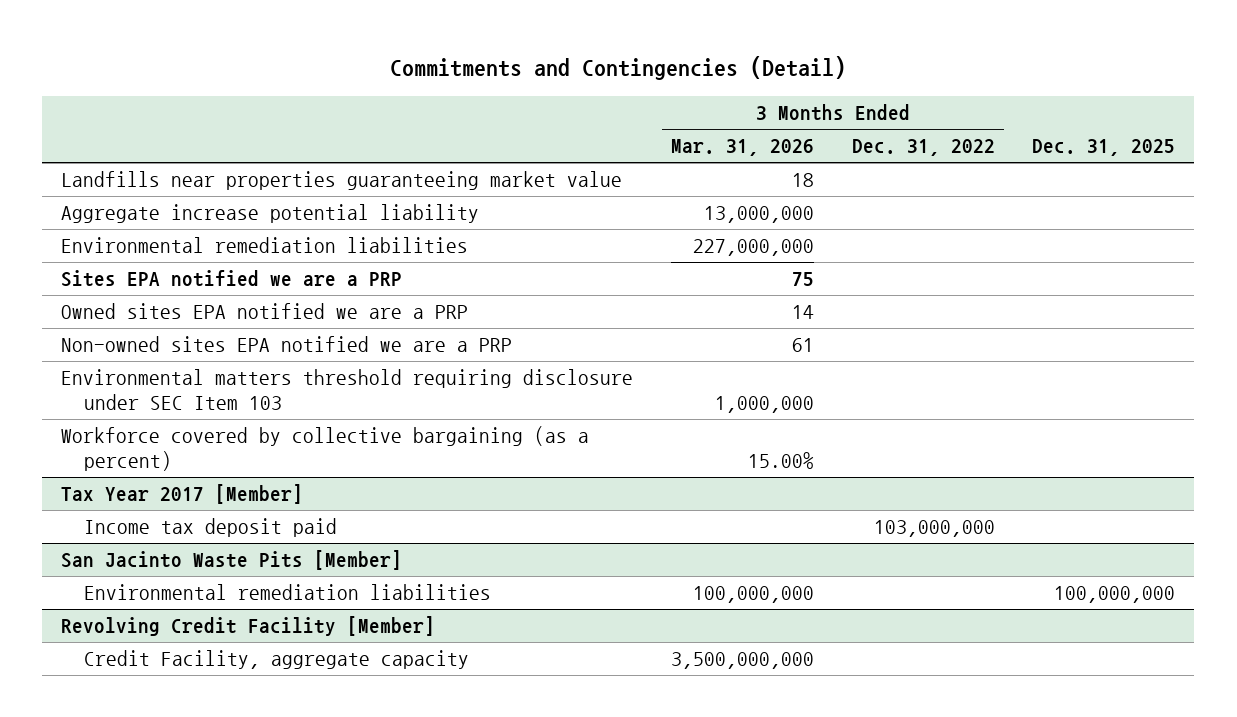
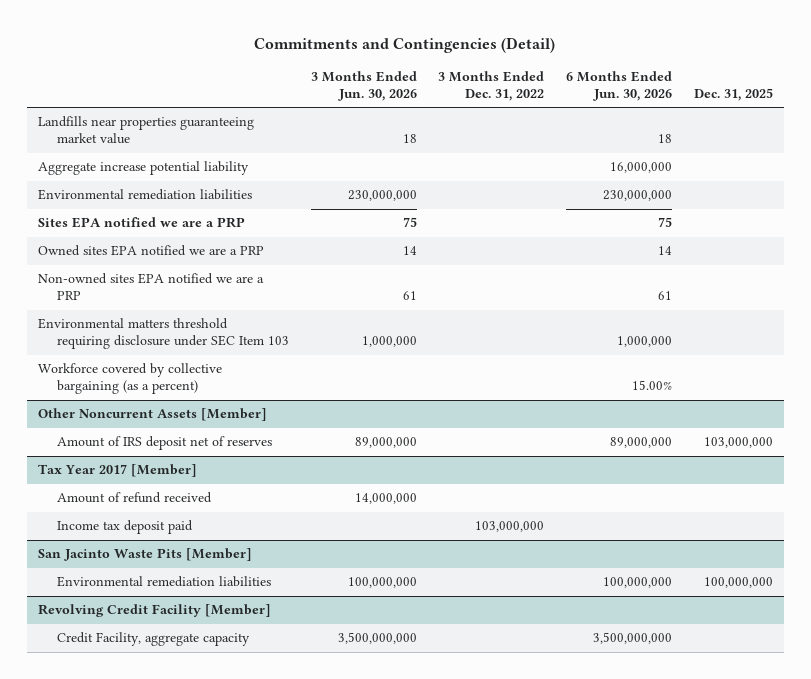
[671,139,815,157] Mar. 31, 2026 -> none
none -> [310,70,417,101] 3 Months Ended Jun. 30, 2026
none -> [566,70,673,101] 6 Months Ended Jun. 30, 2026
none -> [37,408,267,422] Other Noncurrent Assets [Member]
none -> [56,436,272,451] Amount of IRS deposit net of reserves
none -> [56,492,212,504] Amount of refund received

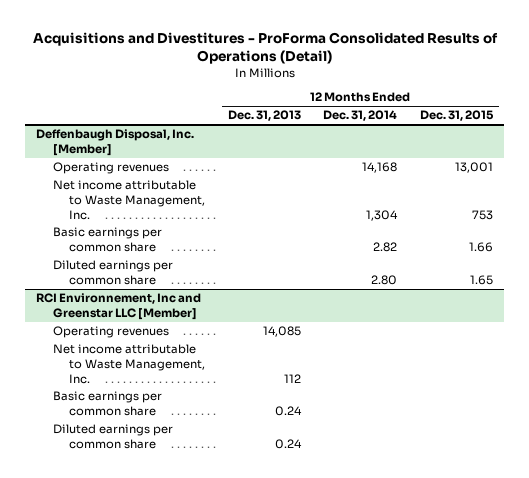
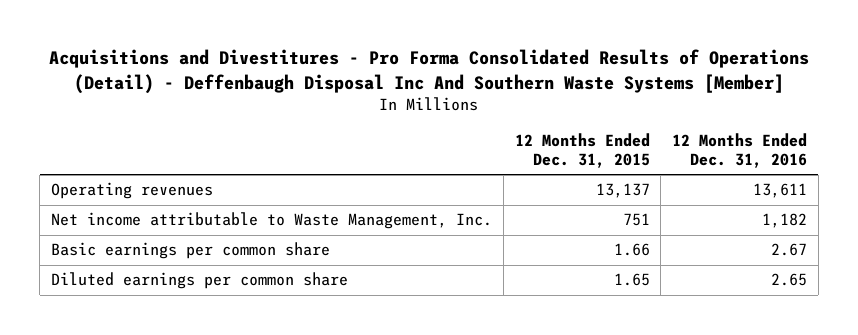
[32,32,498,65] Acquisitions and Divestitures - ProForma Consolidated Results of Operations (Detail) -> [49,49,810,94] Acquisitions and Divestitures - Pro Forma Consolidated Results of Operations (Detail) - Deffenbaugh Disposal Inc And Southern Waste Systems [Member]
[227,110,301,122] Dec. 31, 2013 -> none
[323,110,398,122] Dec. 31, 2014 -> none
none -> [671,133,807,168] 12 Months Ended Dec. 31, 2016
[36,129,195,156] Deffenbaugh Disposal, Inc. [Member] -> none
[455,162,494,174] 13,001 -> [595,183,650,199] 13,137
[472,209,494,220] 753 -> [622,213,650,227] 751
[36,293,202,320] RCI Environnement, Inc and Greenstar LLC [Member] -> none
[52,326,169,339] Operating revenues -> none
[52,344,205,384] Net income attributable to Waste Management, Inc. -> none
[52,391,162,416] Basic earnings per common share -> none
[52,424,173,449] Diluted earnings per common share -> none

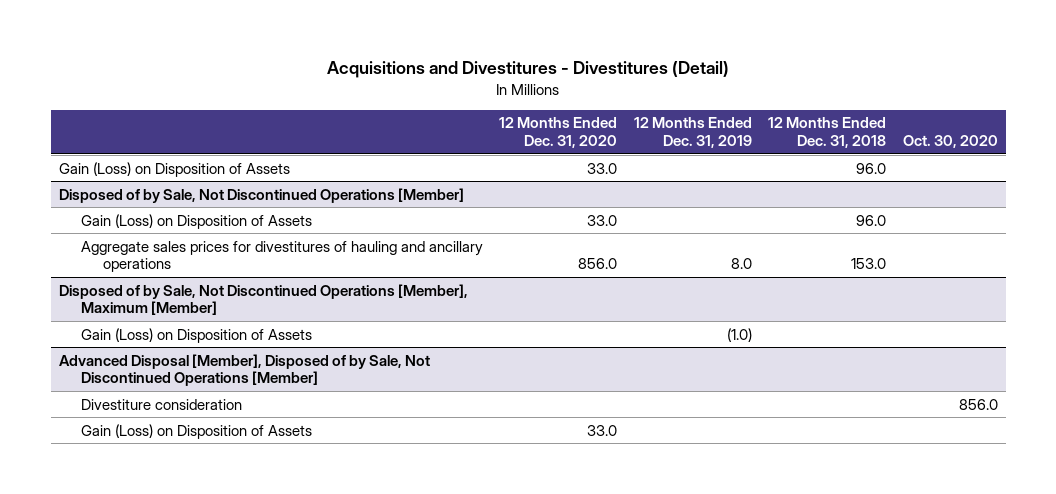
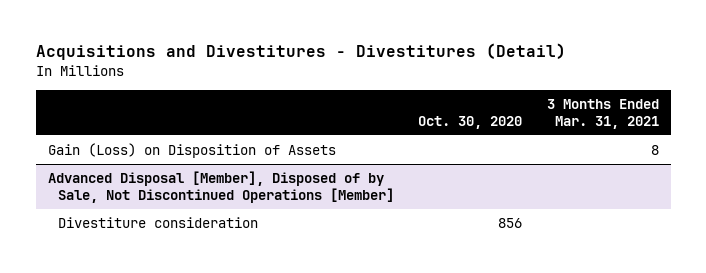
[499,117,618,149] 12 Months Ended Dec. 31, 2020 -> none
[633,117,752,149] 12 Months Ended Dec. 31, 2019 -> none
[768,117,887,149] 12 Months Ended Dec. 31, 2018 -> none
none -> [546,98,659,129] 3 Months Ended Mar. 31, 2021
[58,187,464,203] Disposed of by Sale, Not Discontinued Operations [Member] -> none
[80,213,312,229] Gain (Loss) on Disposition of Assets -> none
[80,240,483,273] Aggregate sales prices for divestitures of hauling and ancillary operations -> none
[58,283,468,316] Disposed of by Sale, Not Discontinued Operations [Member], Maximum [Member] -> none
[80,327,312,343] Gain (Loss) on Disposition of Assets -> none
[80,423,312,439] Gain (Loss) on Disposition of Assets -> none
[958,398,998,410] 856.0 -> [498,217,523,228] 856

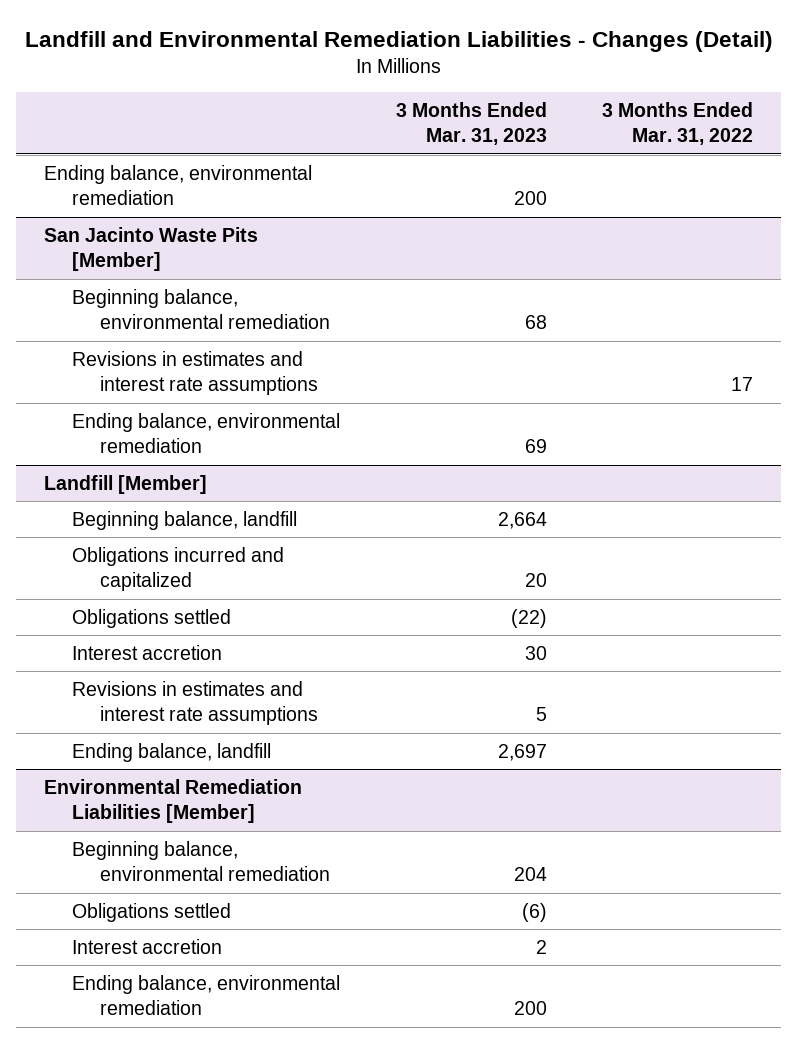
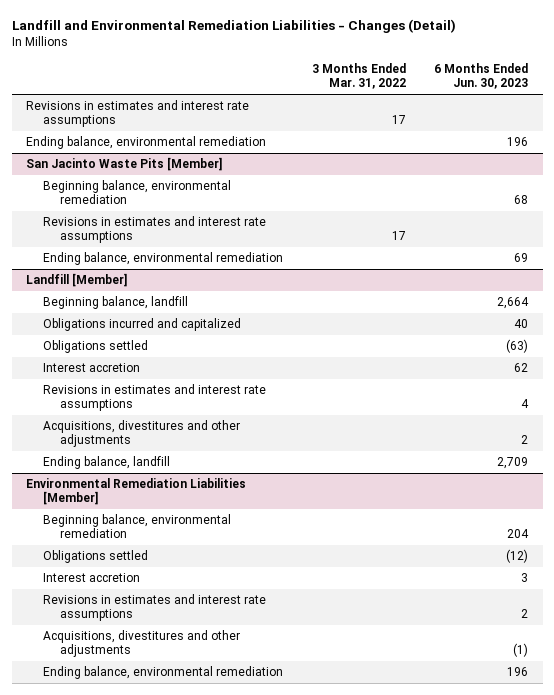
[395,101,547,146] 3 Months Ended Mar. 31, 2023 -> none
none -> [434,63,529,90] 6 Months Ended Jun. 30, 2023
none -> [26,100,250,128] Revisions in estimates and interest rate assumptions
none -> [42,420,240,448] Acquisitions, divestitures and other adjustments
none -> [42,594,266,622] Revisions in estimates and interest rate assumptions
none -> [42,630,240,658] Acquisitions, divestitures and other adjustments

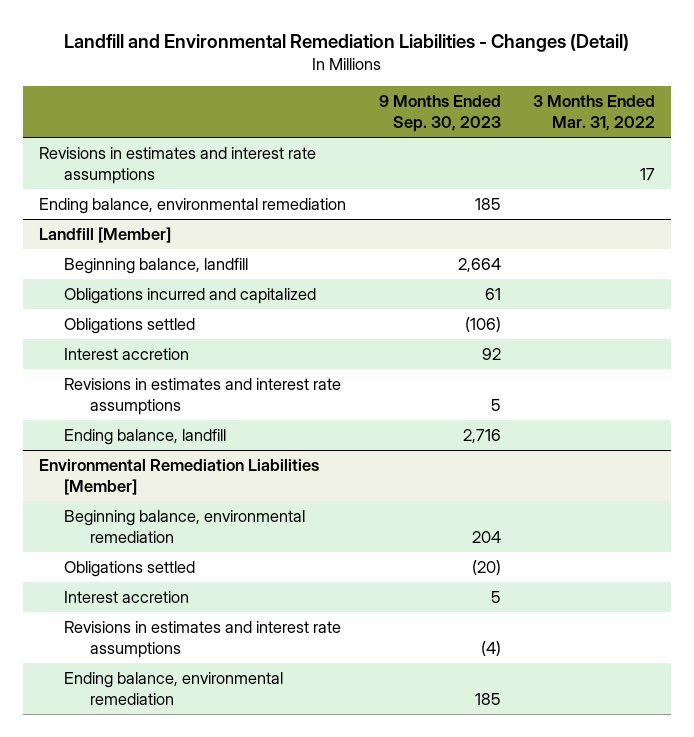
[434,63,529,90] 6 Months Ended Jun. 30, 2023 -> none
none -> [378,95,501,132] 9 Months Ended Sep. 30, 2023
[26,157,224,172] San Jacinto Waste Pits [Member] -> none
[42,180,231,205] Beginning balance, environmental remediation -> none
[42,216,266,244] Revisions in estimates and interest rate assumptions -> none
[42,252,283,266] Ending balance, environmental remediation -> none
[42,420,240,448] Acquisitions, divestitures and other adjustments -> none
[42,630,240,658] Acquisitions, divestitures and other adjustments -> none

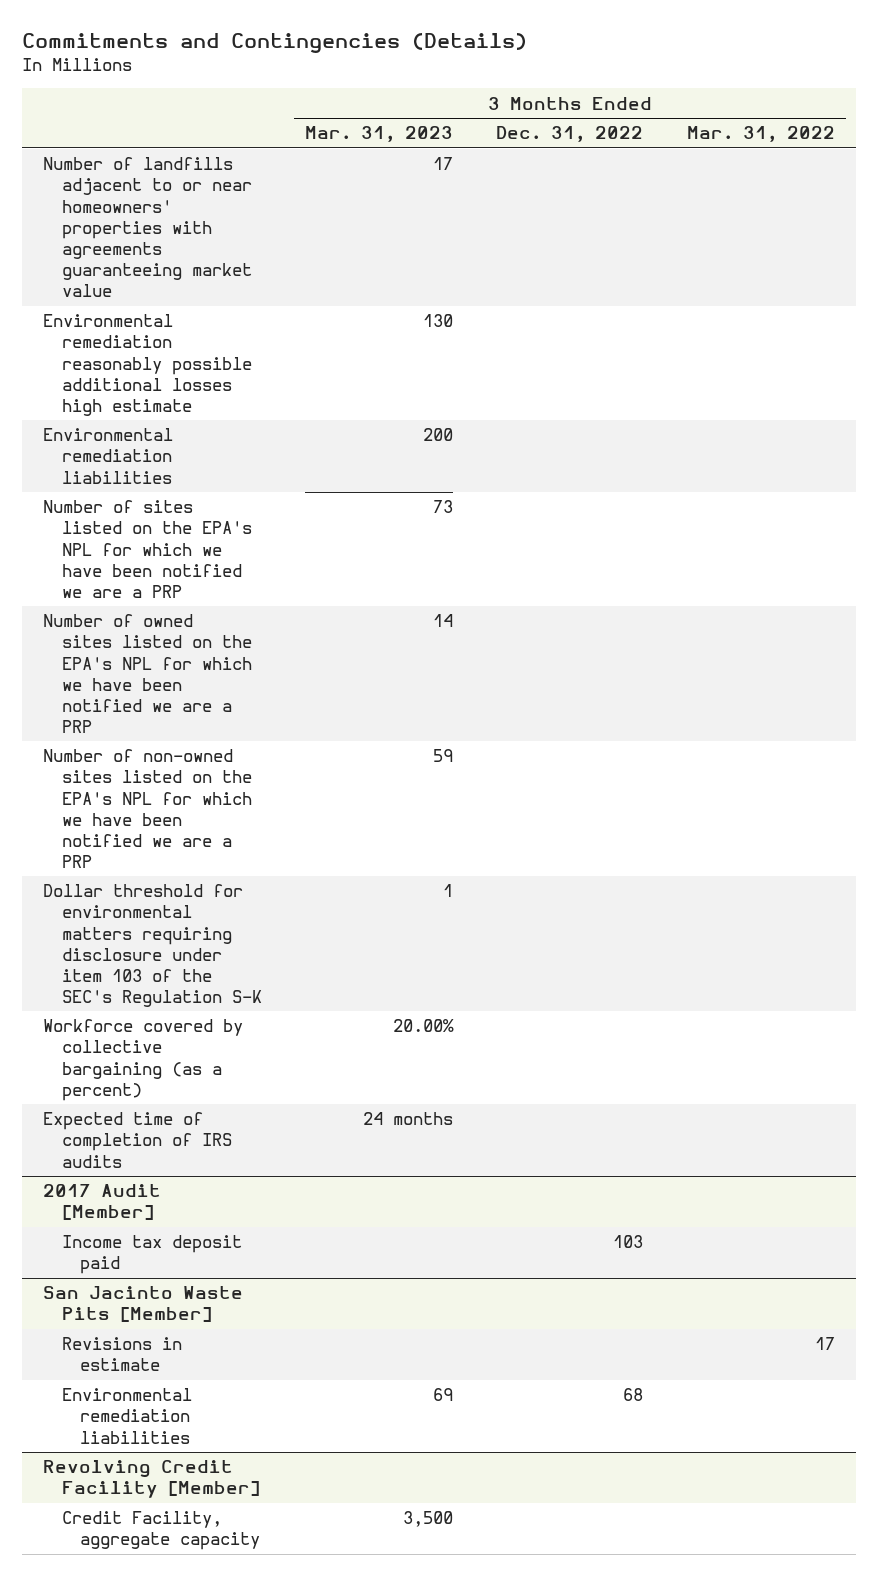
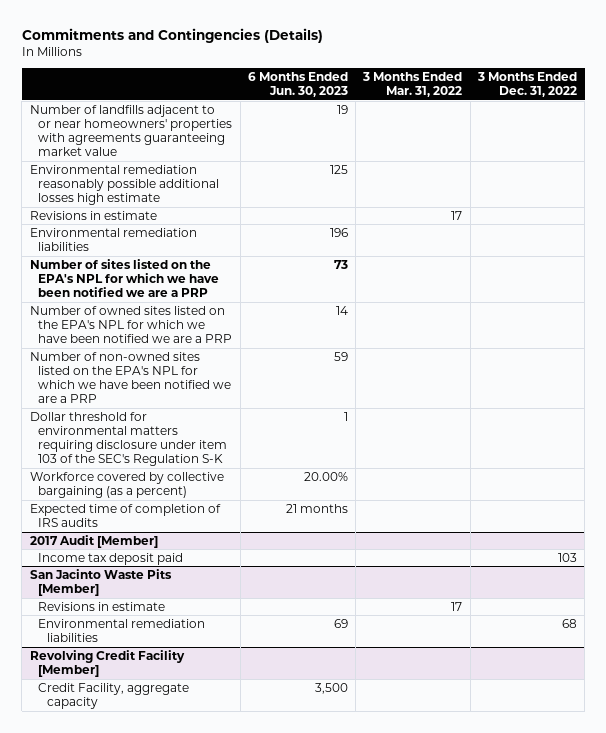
[305,126,454,143] Mar. 31, 2023 -> none
none -> [247,72,348,98] 6 Months Ended Jun. 30, 2023
none -> [29,210,157,220] Revisions in estimate

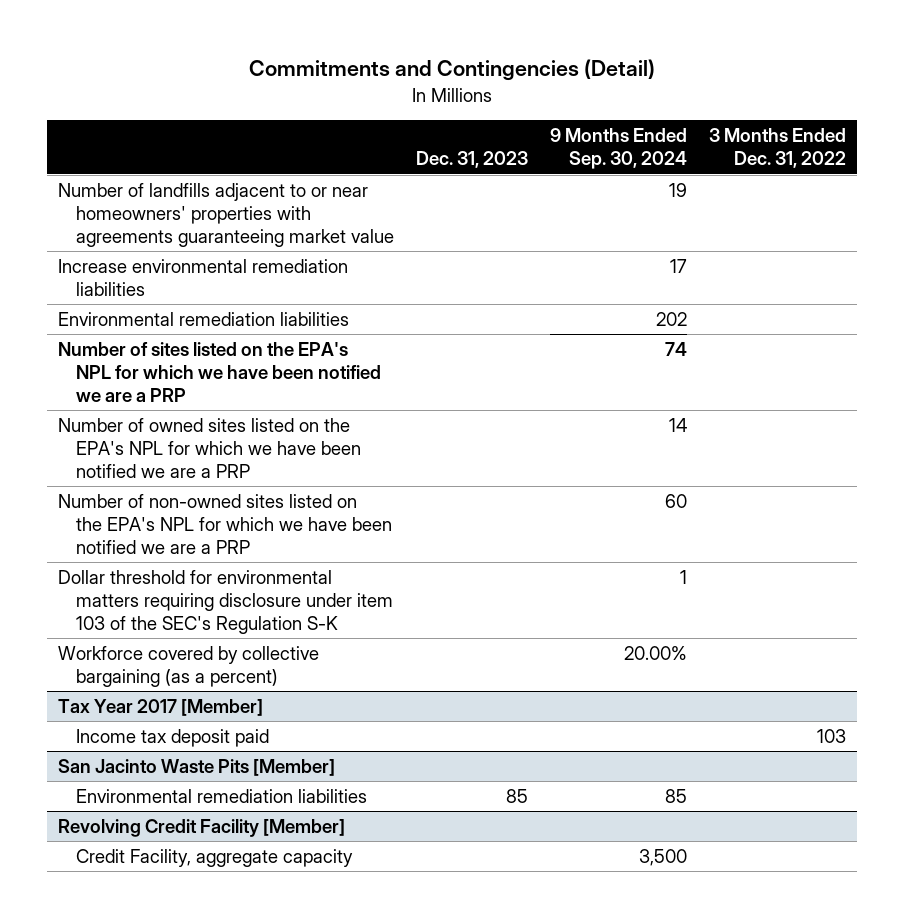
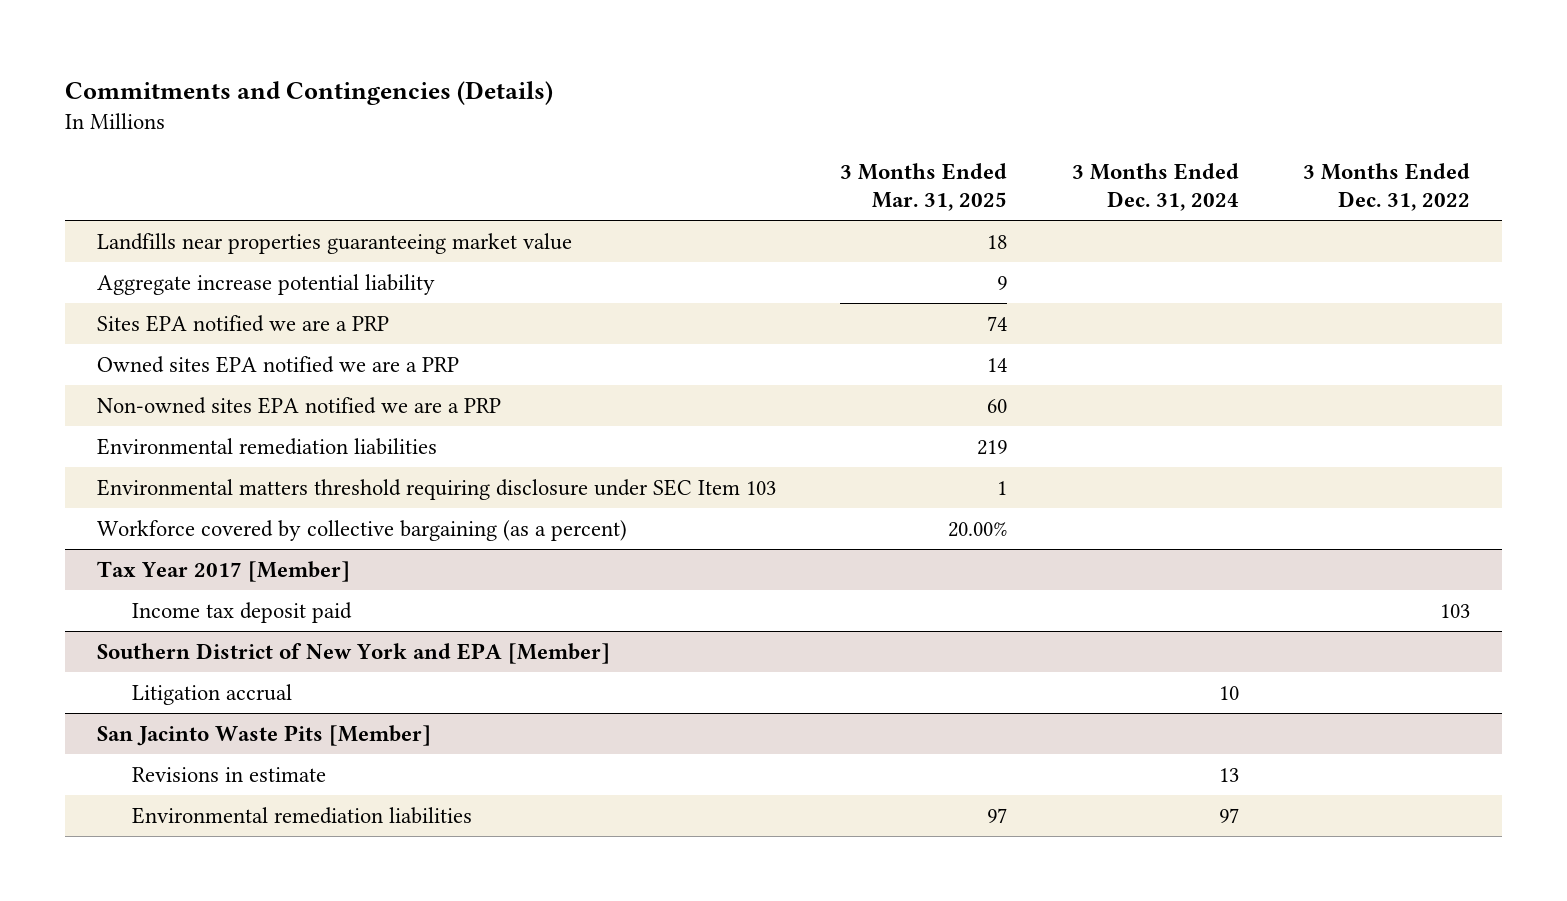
[249,59,656,82] Commitments and Contingencies (Detail) -> [64,81,553,106] Commitments and Contingencies (Details)
[415,151,528,169] Dec. 31, 2023 -> none
[549,128,687,170] 9 Months Ended Sep. 30, 2024 -> none
none -> [840,163,1008,211] 3 Months Ended Mar. 31, 2025
none -> [1071,163,1239,211] 3 Months Ended Dec. 31, 2024
[58,258,349,296] Increase environmental remediation liabilities -> none
[58,182,394,247] Number of landfills adjacent to or near homeowners' properties with agreements guaranteeing market value -> [96,232,572,254] Landfills near properties guaranteeing market value
none -> [96,273,435,295] Aggregate increase potential liability
none -> [96,314,389,332] Sites EPA notified we are a PRP
none -> [96,355,459,373] Owned sites EPA notified we are a PRP
none -> [96,396,501,414] Non-owned sites EPA notified we are a PRP
[58,341,381,402] Number of sites listed on the EPA's NPL for which we have been notified we are a PRP -> none
[58,417,361,478] Number of owned sites listed on the EPA's NPL for which we have been notified we are a PRP -> none
[58,493,392,554] Number of non-owned sites listed on the EPA's NPL for which we have been notified we are a PRP -> none
[58,569,393,634] Dollar threshold for environmental matters requiring disclosure under item 103 of the SEC's Regulation S-K -> [96,478,776,500] Environmental matters threshold requiring disclosure under SEC Item 103
none -> [96,642,610,664] Southern District of New York and EPA [Member]
none -> [132,683,293,705] Litigation accrual
none -> [132,766,327,782] Revisions in estimate
[58,818,346,837] Revolving Credit Facility [Member] -> none
[75,848,353,867] Credit Facility, aggregate capacity -> none

